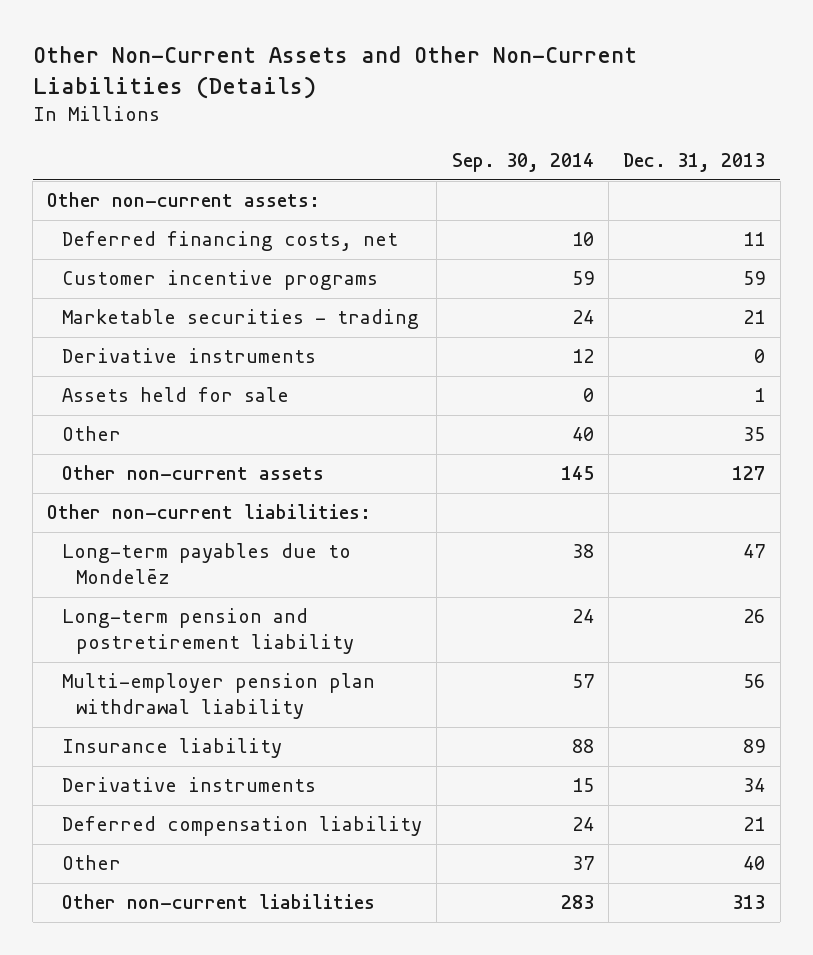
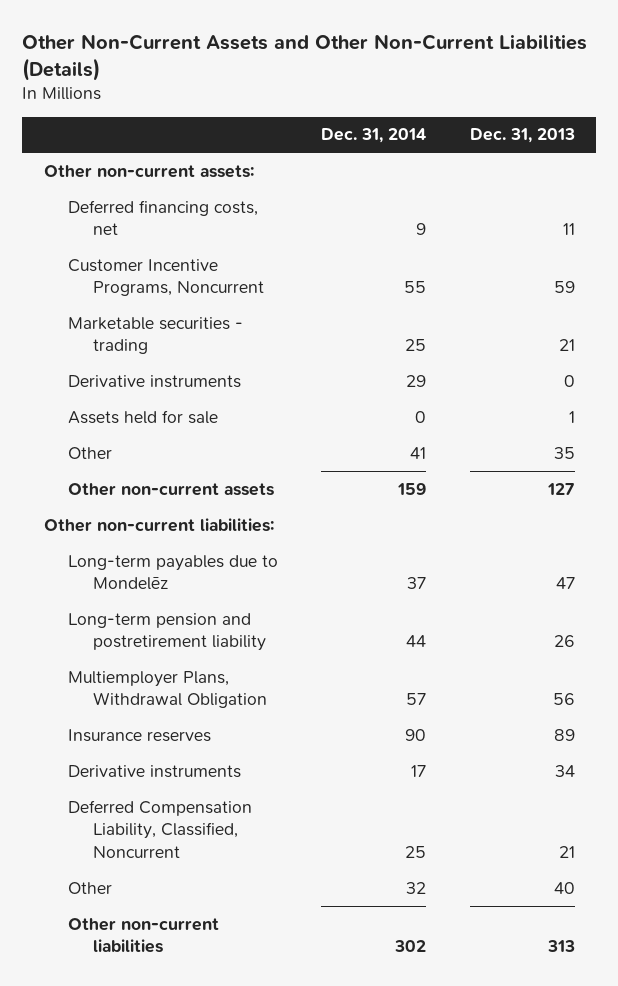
[451,153,594,173] Sep. 30, 2014 -> none
none -> [321,128,427,144] Dec. 31, 2014
[61,270,378,291] Customer incentive programs -> [68,258,265,297] Customer Incentive Programs, Noncurrent
[61,673,375,720] Multi-employer pension plan withdrawal liability -> [68,670,268,709] Multiemployer Plans, Withdrawal Obligation
[61,738,282,759] Insurance liability -> [68,728,212,742] Insurance reserves
[61,816,422,837] Deferred compensation liability -> [68,799,253,858] Deferred Compensation Liability, Classified, Noncurrent

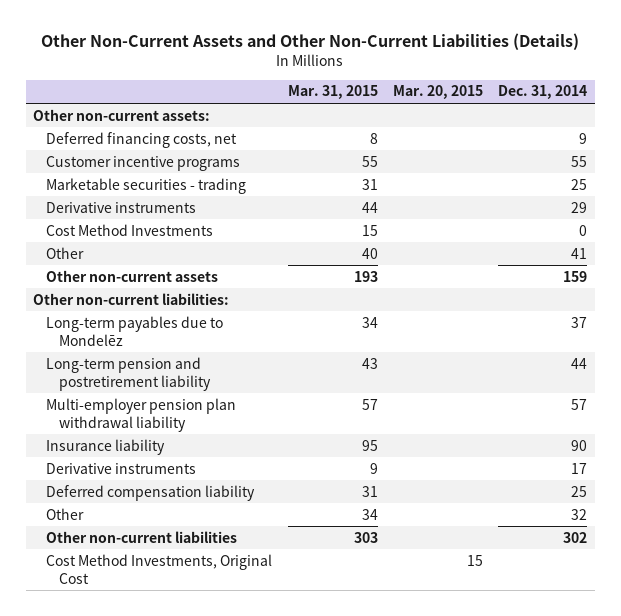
[469,128,575,144] Dec. 31, 2013 -> none
none -> [287,85,378,100] Mar. 31, 2015
none -> [393,85,484,100] Mar. 20, 2015
[68,258,265,297] Customer Incentive Programs, Noncurrent -> [46,155,241,171] Customer incentive programs
[68,409,219,424] Assets held for sale -> none
none -> [46,223,214,236] Cost Method Investments
[68,670,268,709] Multiemployer Plans, Withdrawal Obligation -> [46,397,237,432] Multi-employer pension plan withdrawal liability
[68,728,212,742] Insurance reserves -> [46,438,166,455] Insurance liability
[68,799,253,858] Deferred Compensation Liability, Classified, Noncurrent -> [46,484,256,501] Deferred compensation liability
none -> [46,553,273,584] Cost Method Investments, Original Cost

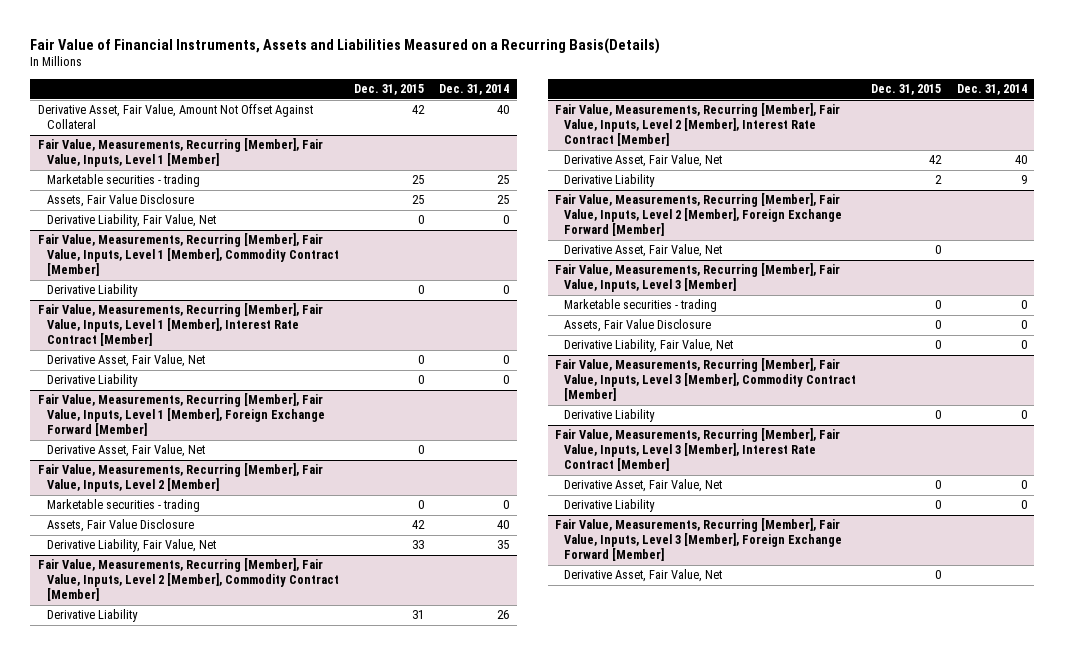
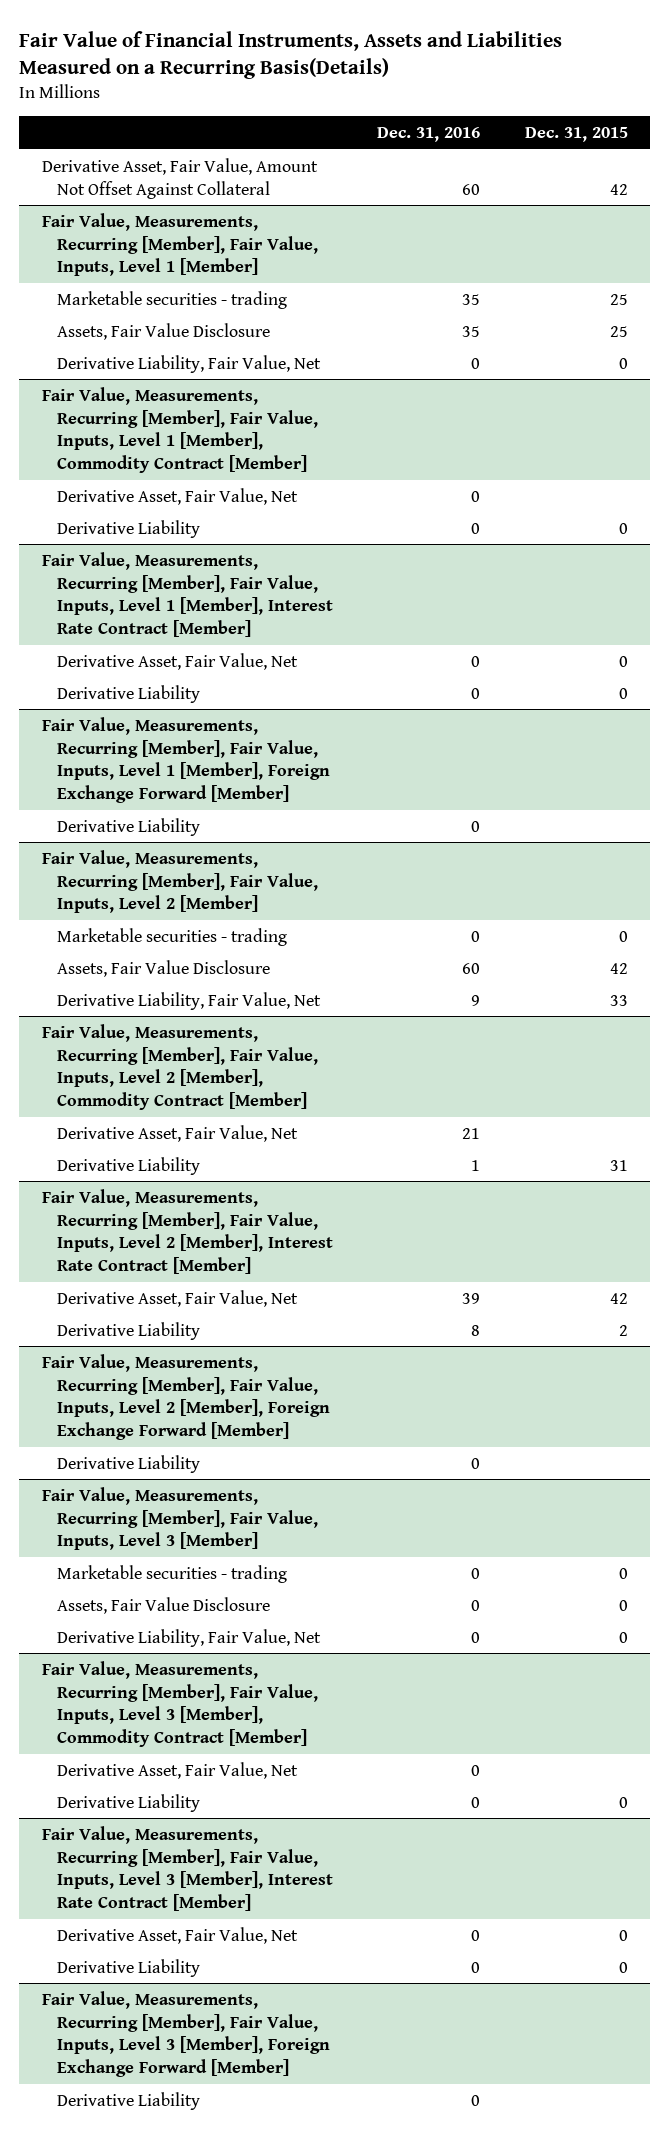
[439,84,510,96] Dec. 31, 2014 -> none
none -> [377,126,481,142] Dec. 31, 2016
none -> [56,487,298,505] Derivative Asset, Fair Value, Net
[46,444,205,458] Derivative Asset, Fair Value, Net -> none
none -> [56,817,200,836] Derivative Liability
none -> [56,1124,298,1142] Derivative Asset, Fair Value, Net
[564,244,723,258] Derivative Asset, Fair Value, Net -> none
none -> [56,1454,200,1473] Derivative Liability
none -> [56,1761,298,1779] Derivative Asset, Fair Value, Net
[564,569,723,583] Derivative Asset, Fair Value, Net -> none
none -> [56,2091,200,2110] Derivative Liability

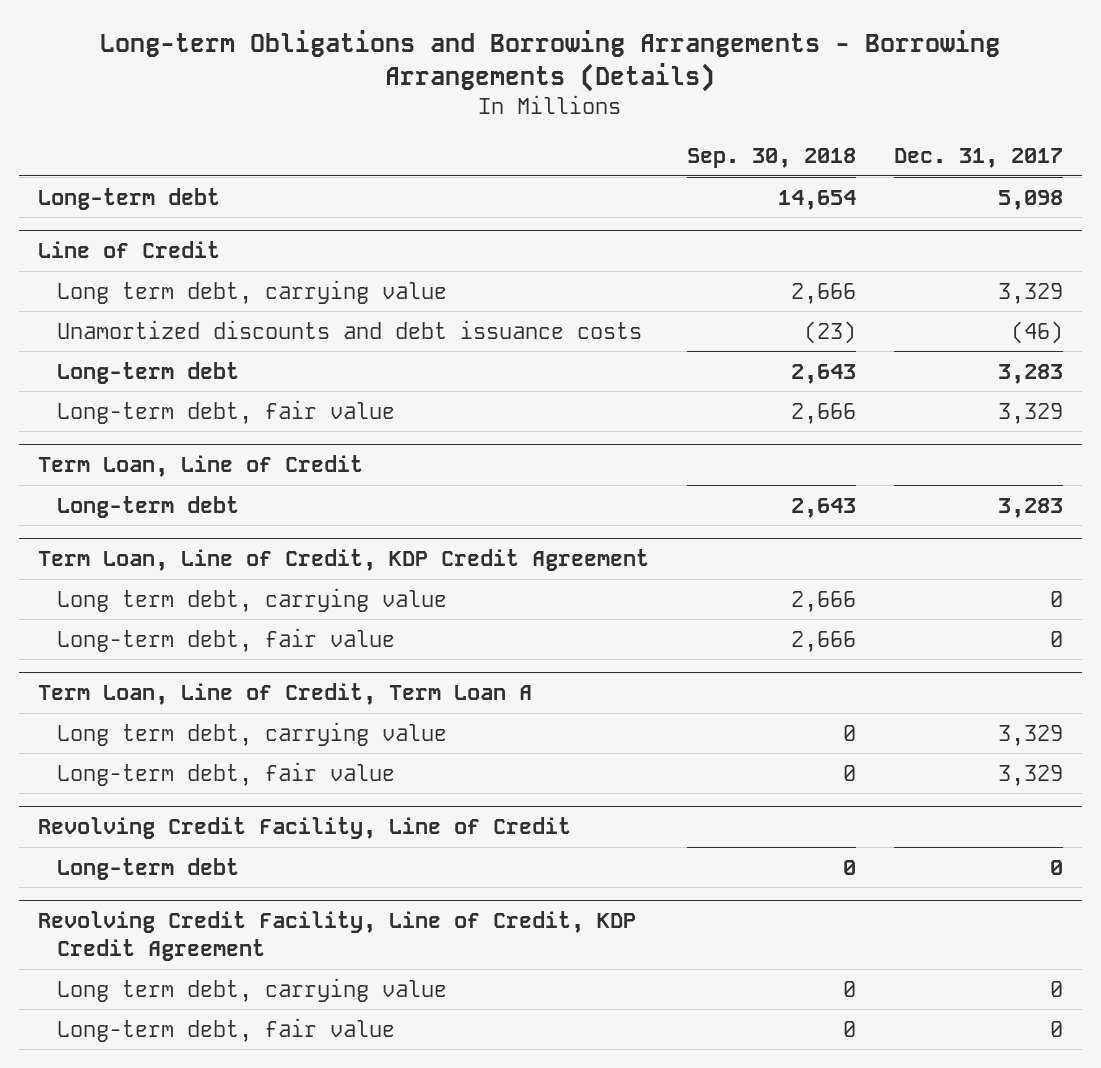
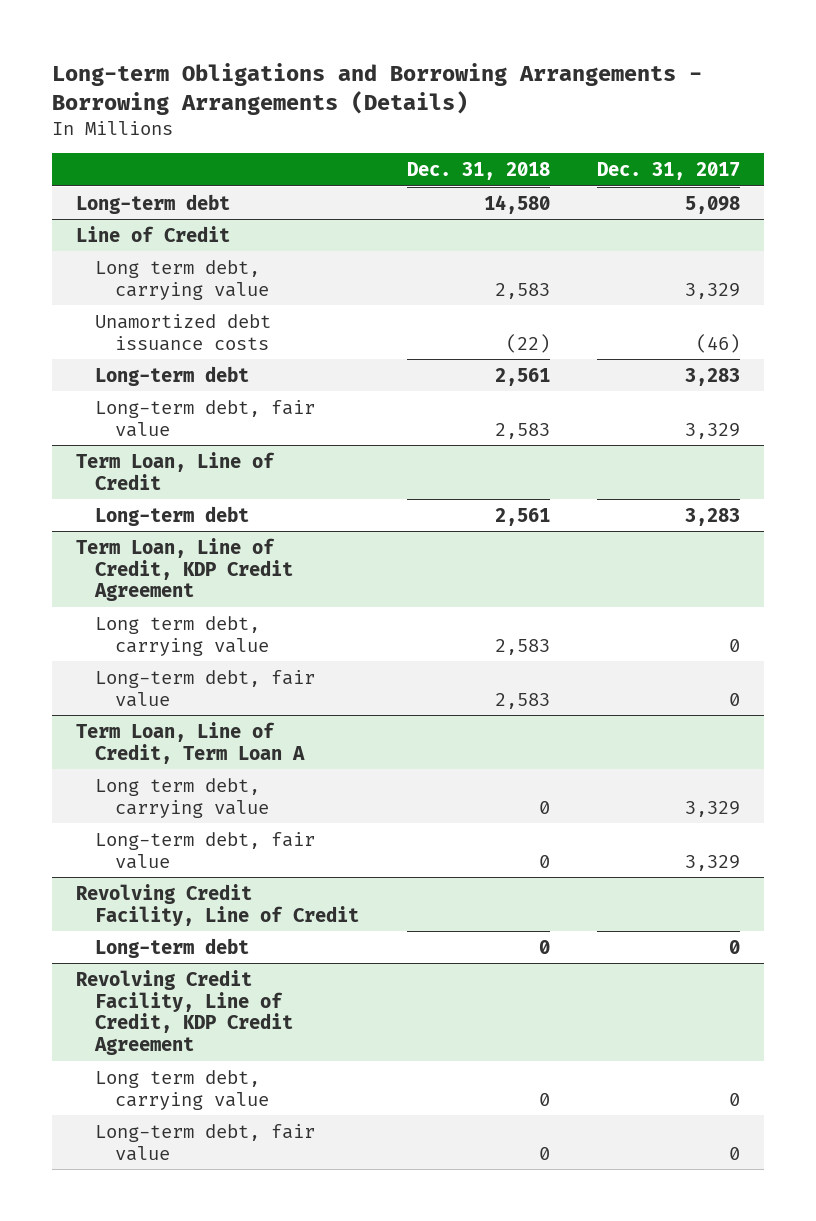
[686,147,856,168] Sep. 30, 2018 -> none
none -> [406,161,550,180] Dec. 31, 2018
[57,319,643,339] Unamortized discounts and debt issuance costs -> [95,313,272,351] Unamortized debt issuance costs

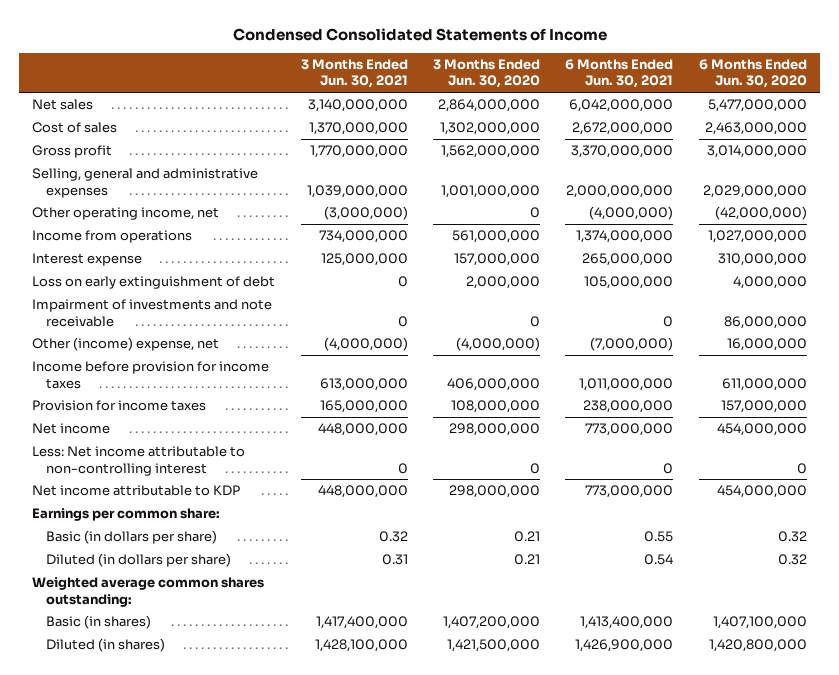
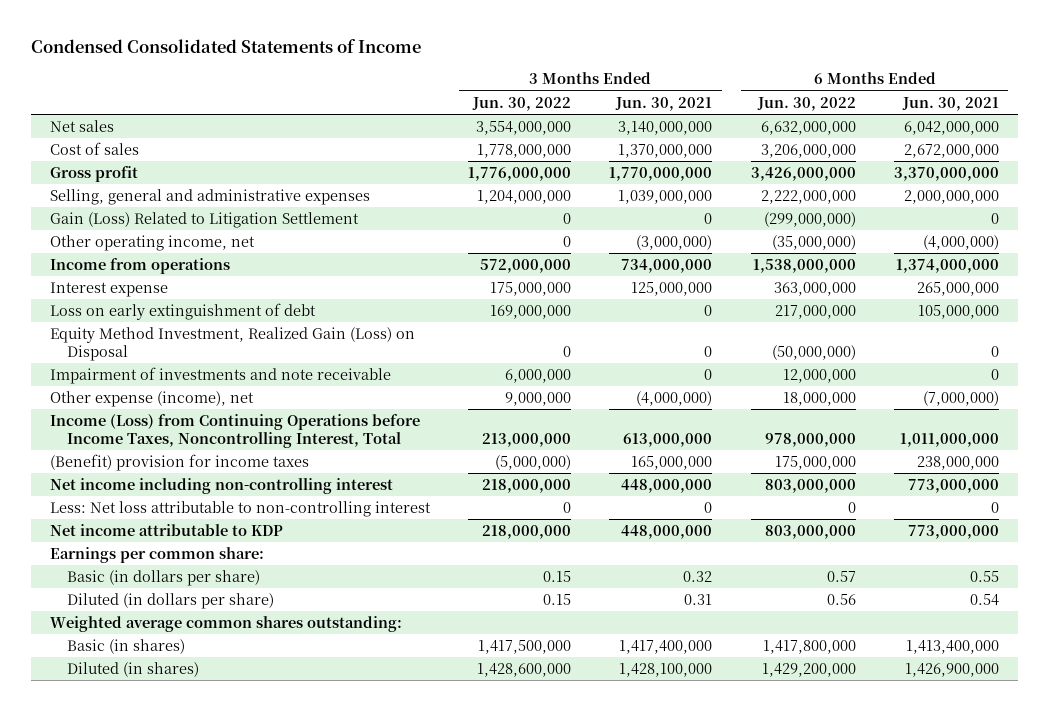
[433,58,541,89] 3 Months Ended Jun. 30, 2020 -> none
[698,58,807,89] 6 Months Ended Jun. 30, 2020 -> none
none -> [472,96,572,111] Jun. 30, 2022
none -> [756,96,856,111] Jun. 30, 2022
none -> [49,211,359,228] Gain (Loss) Related to Litigation Settlement
none -> [49,326,415,361] Equity Method Investment, Realized Gain (Loss) on Disposal
[32,337,220,352] Other (income) expense, net -> [49,390,254,407] Other expense (income), net
[32,361,270,389] Income before provision for income taxes -> [49,413,420,448] Income (Loss) from Continuing Operations before Income Taxes, Noncontrolling Interest, Total
[32,400,207,412] Provision for income taxes -> [49,453,309,471] (Benefit) provision for income taxes
[32,423,111,435] Net income -> [49,477,393,494] Net income including non-controlling interest
[32,446,246,476] Less: Net income attributable to non-controlling interest -> [49,500,431,517] Less: Net loss attributable to non-controlling interest

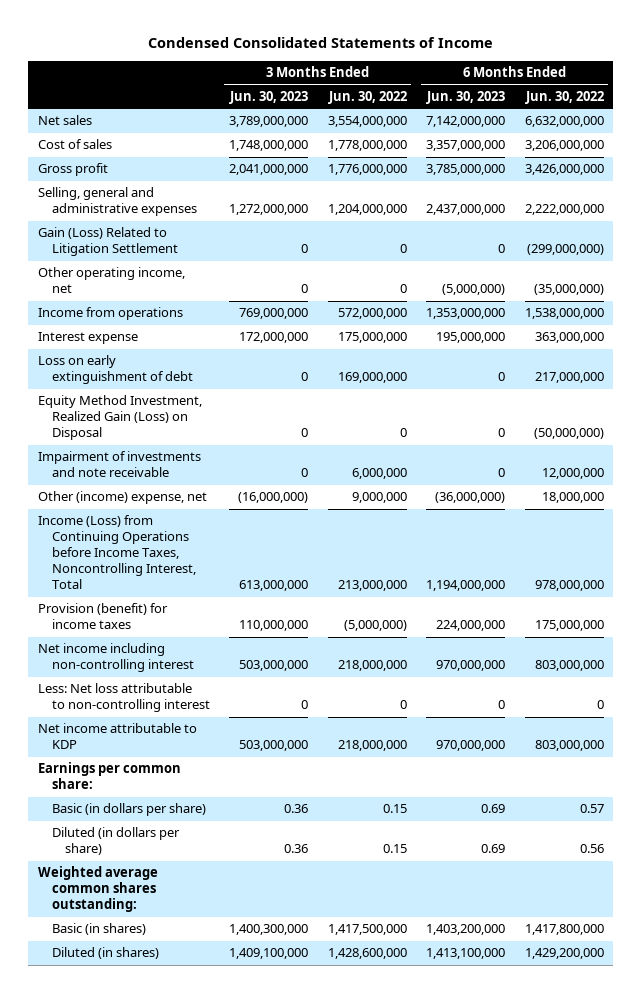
[615,96,713,111] Jun. 30, 2021 -> none
[901,96,999,111] Jun. 30, 2021 -> none
none -> [229,91,309,105] Jun. 30, 2023
none -> [426,91,506,105] Jun. 30, 2023
[49,390,254,407] Other expense (income), net -> [38,491,208,505] Other (income) expense, net
[49,453,309,471] (Benefit) provision for income taxes -> [38,603,169,630] Provision (benefit) for income taxes

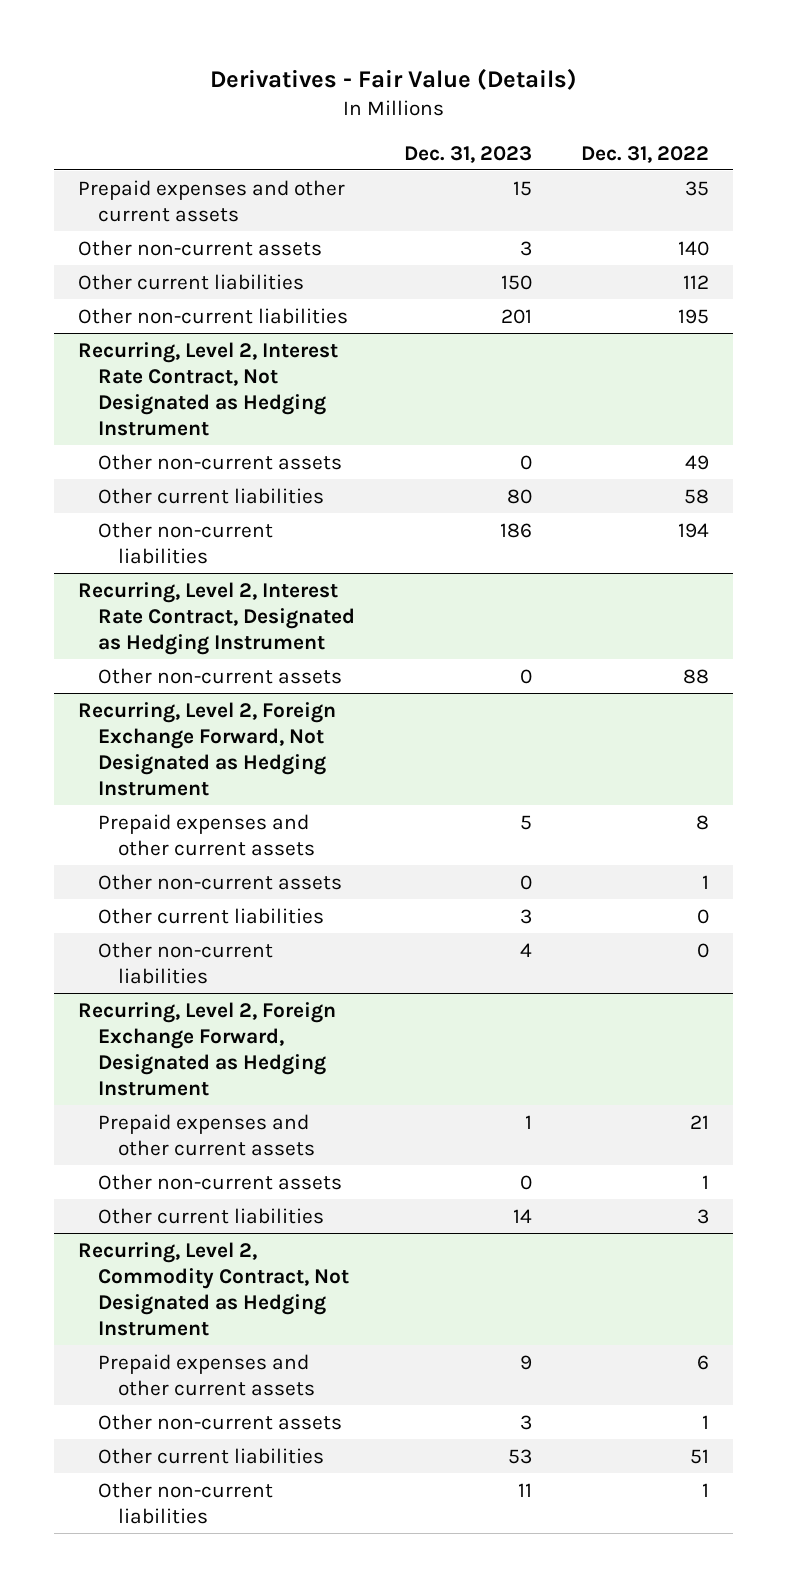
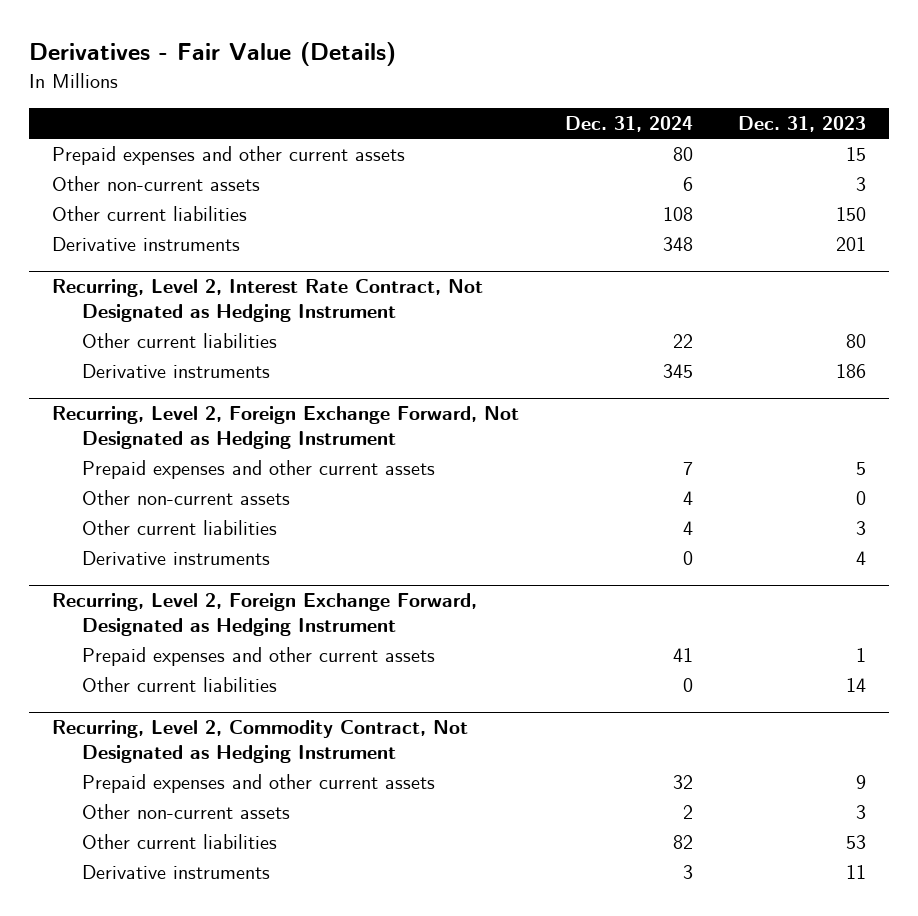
[580,145,709,163] Dec. 31, 2022 -> none
none -> [564,116,693,133] Dec. 31, 2024
[78,307,349,324] Other non-current liabilities -> [51,237,240,252] Derivative instruments
[98,453,343,470] Other non-current assets -> none
[78,581,356,655] Recurring, Level 2, Interest Rate Contract, Designated as Hedging Instrument -> none
[98,667,343,684] Other non-current assets -> none
[98,521,274,564] Other non-current liabilities -> [82,364,271,379] Derivative instruments
[98,941,274,984] Other non-current liabilities -> [82,551,271,566] Derivative instruments
[98,1173,343,1190] Other non-current assets -> none
[98,1481,274,1524] Other non-current liabilities -> [82,865,271,880] Derivative instruments

